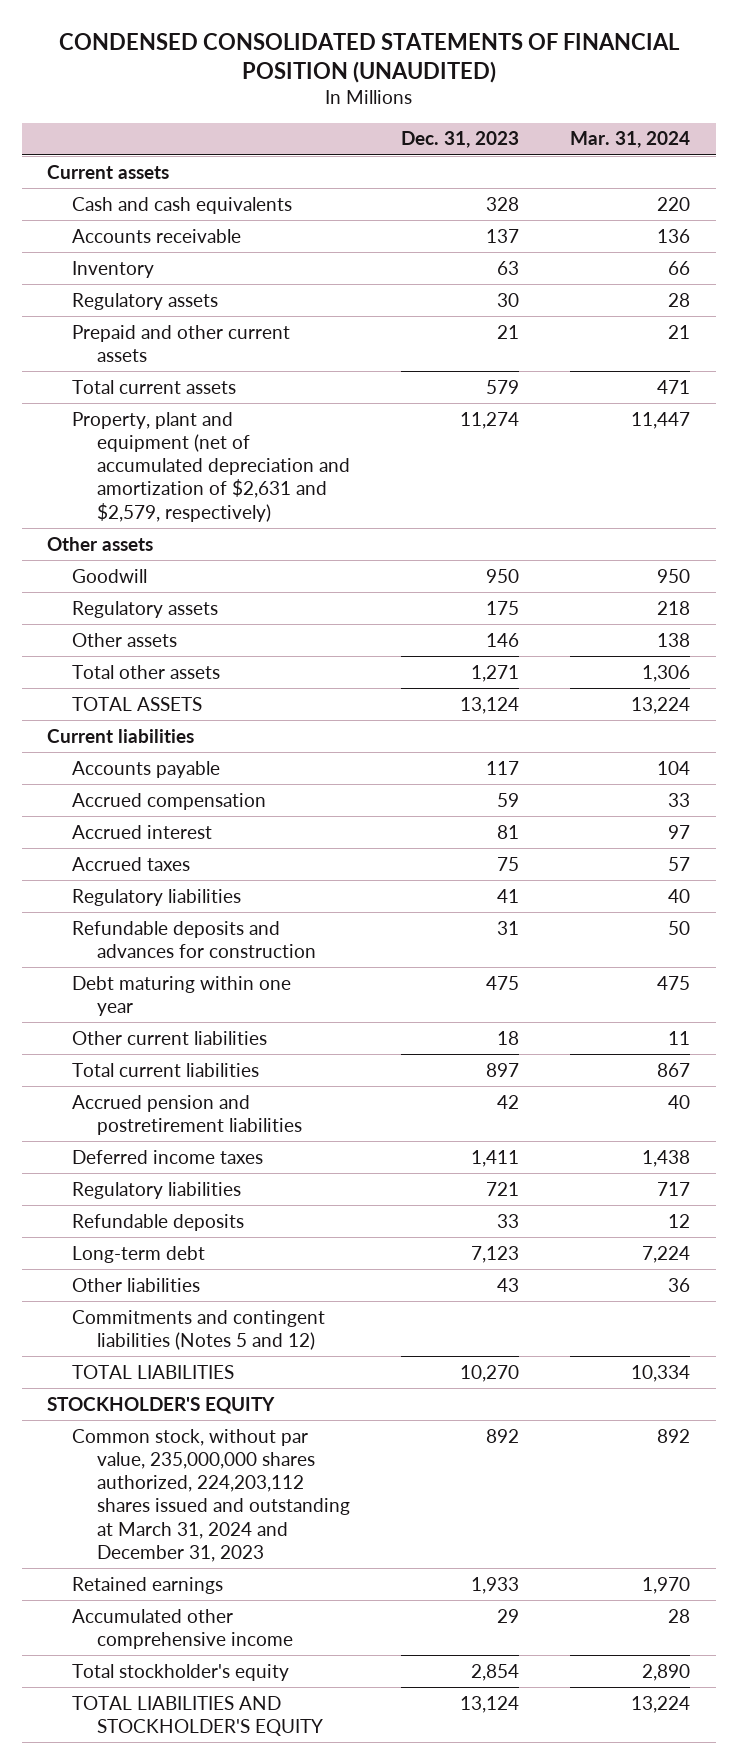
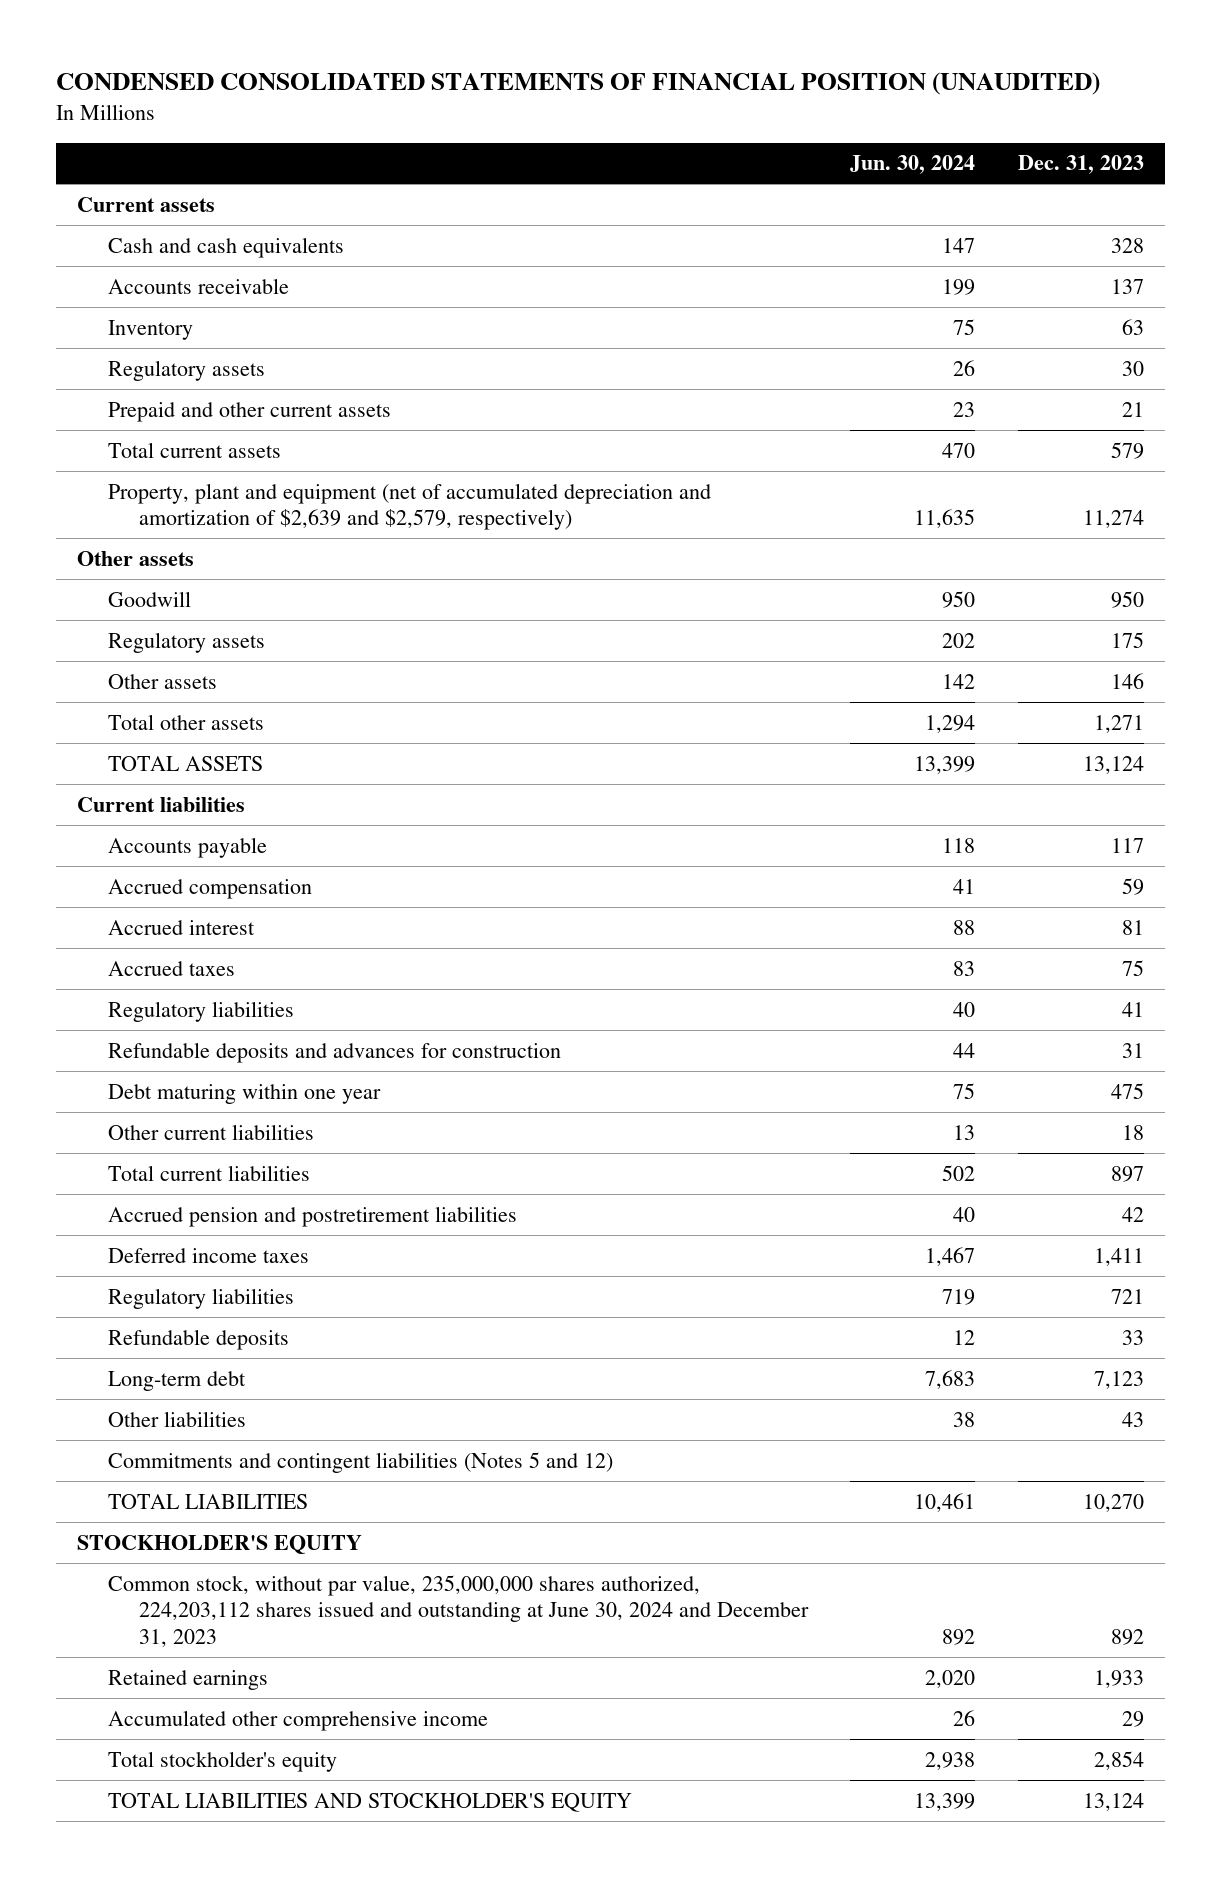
[570,131,691,149] Mar. 31, 2024 -> none
none -> [850,155,976,175] Jun. 30, 2024
[72,411,351,522] Property, plant and equipment (net of accumulated depreciation and amortization of $2,631 and $2,579, respectively) -> [108,482,712,531] Property, plant and equipment (net of accumulated depreciation and amortization of $2,639 and $2,579, respectively)
[72,1428,351,1562] Common stock, without par value, 235,000,000 shares authorized, 224,203,112 shares issued and outstanding at March 31, 2024 and December 31, 2023 -> [108,1574,810,1647] Common stock, without par value, 235,000,000 shares authorized, 224,203,112 shares issued and outstanding at June 30, 2024 and December 31, 2023

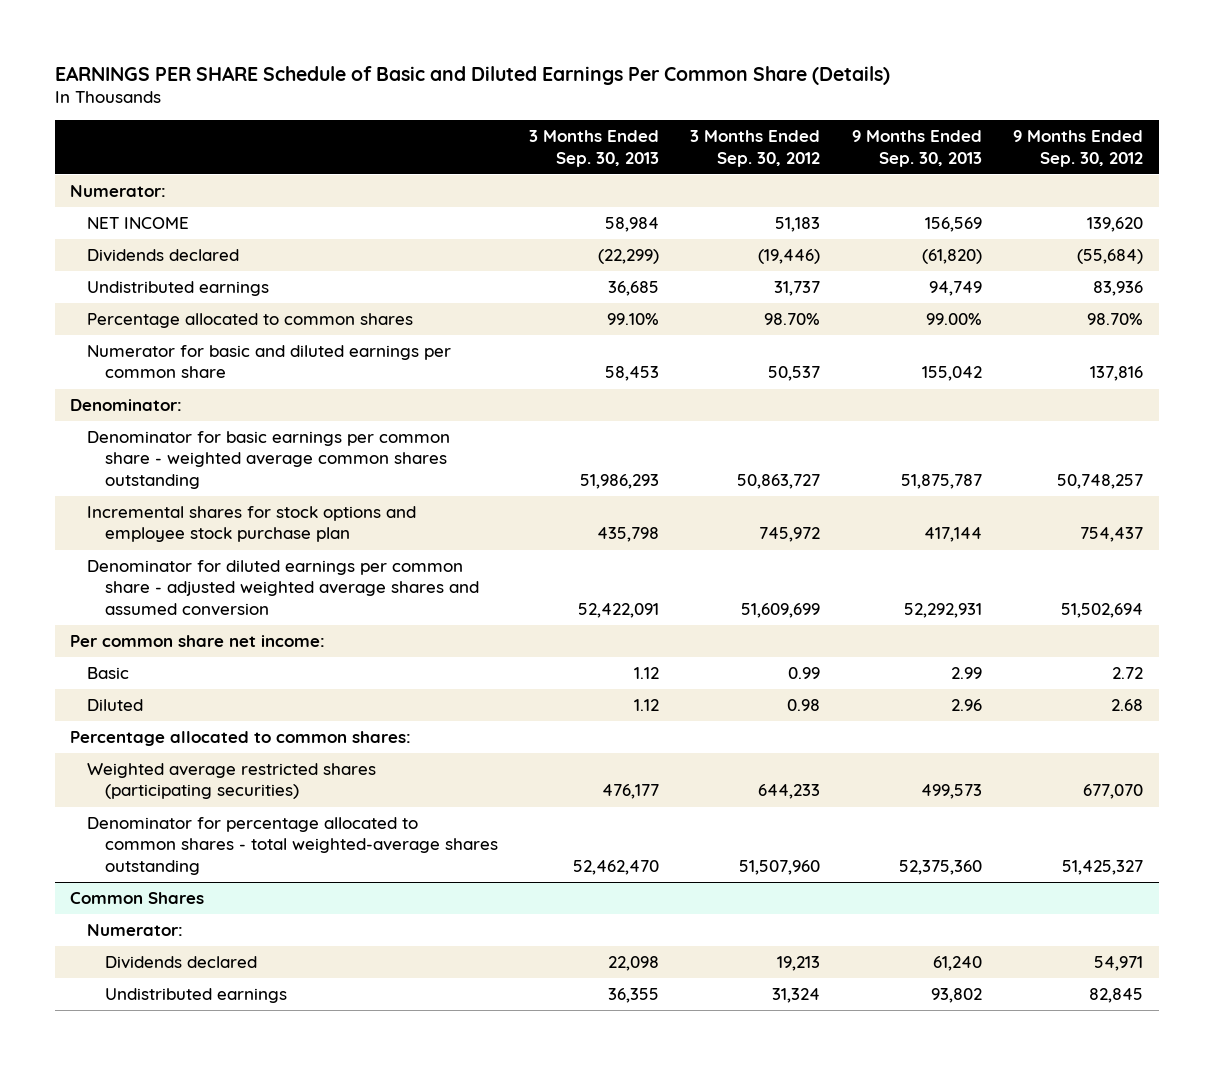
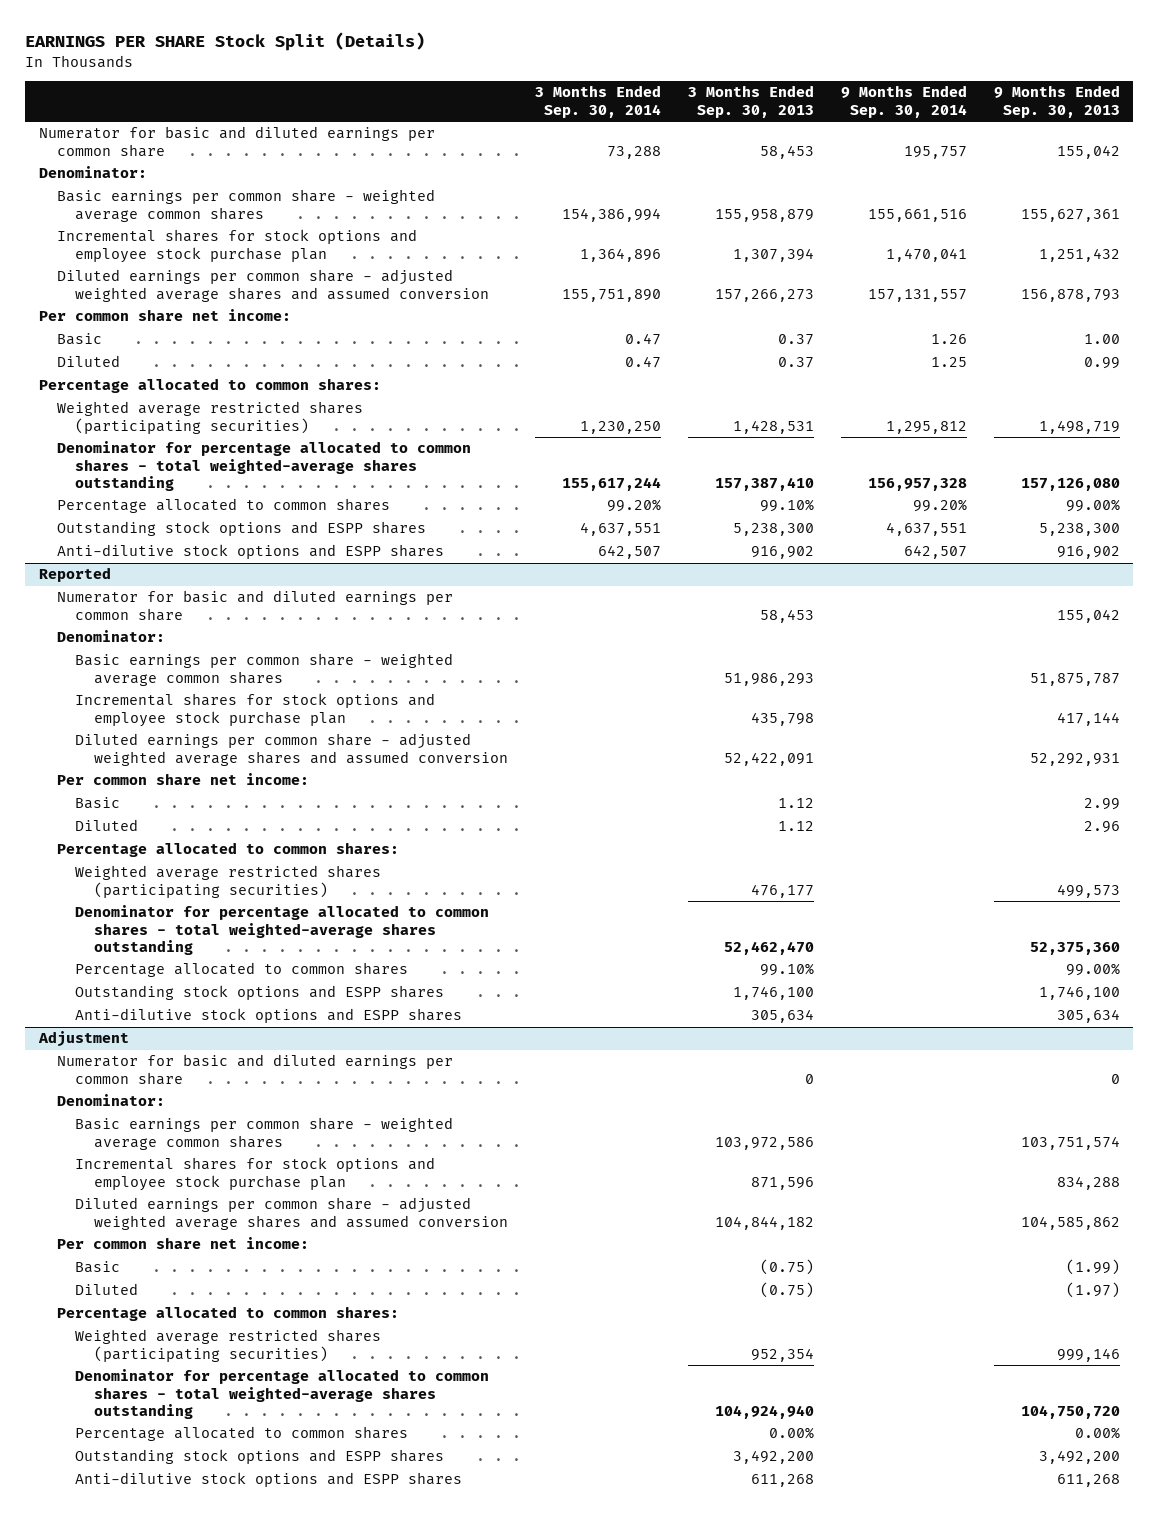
[54,65,890,85] EARNINGS PER SHARE Schedule of Basic and Diluted Earnings Per Common Share (Details) -> [25,32,426,52] EARNINGS PER SHARE Stock Split (Details)
[690,130,821,167] 3 Months Ended Sep. 30, 2012 -> none
[1013,130,1144,167] 9 Months Ended Sep. 30, 2012 -> none
none -> [534,85,661,118] 3 Months Ended Sep. 30, 2014
none -> [840,85,967,118] 9 Months Ended Sep. 30, 2014
[70,185,167,198] Numerator: -> none
[87,217,190,230] NET INCOME -> none
[87,249,240,263] Dividends declared -> none
[87,281,270,297] Undistributed earnings -> none
none -> [38,126,435,157] Numerator for basic and diluted earnings per common share
none -> [38,166,147,179] Denominator:
none -> [57,189,436,222] Basic earnings per common share - weighted average common shares
none -> [57,229,418,263] Incremental shares for stock options and employee stock purchase plan
none -> [57,269,490,302] Diluted earnings per common share - adjusted weighted average shares and assumed conversion
none -> [38,309,291,322] Per common share net income:
none -> [57,333,103,346] Basic
none -> [57,355,121,368] Diluted
none -> [38,378,381,394] Percentage allocated to common shares:
none -> [57,401,364,434] Weighted average restricted shares (participating securities)
none -> [57,441,472,491] Denominator for percentage allocated to common shares - total weighted-average shares outstanding
none -> [57,521,427,537] Outstanding stock options and ESPP shares
none -> [57,544,445,560] Anti-dilutive stock options and ESPP shares
none -> [38,567,111,583] Reported
[87,431,451,489] Denominator for basic earnings per common share - weighted average common shares outstanding -> [75,653,454,686] Basic earnings per common share - weighted average common shares
[87,560,479,616] Denominator for diluted earnings per common share - adjusted weighted average shares and assumed conversion -> [75,733,508,766] Diluted earnings per common share - adjusted weighted average shares and assumed conversion
[70,892,205,905] Common Shares -> none
[87,924,184,937] Numerator: -> none
[104,956,257,970] Dividends declared -> none
[104,988,287,1004] Undistributed earnings -> none
none -> [75,962,409,978] Percentage allocated to common shares
none -> [75,985,445,1001] Outstanding stock options and ESPP shares
none -> [75,1008,463,1024] Anti-dilutive stock options and ESPP shares
none -> [37,1031,129,1048] Adjustment
none -> [57,1054,454,1085] Numerator for basic and diluted earnings per common share
none -> [57,1094,166,1107] Denominator:
none -> [75,1117,454,1150] Basic earnings per common share - weighted average common shares
none -> [75,1157,436,1191] Incremental shares for stock options and employee stock purchase plan
none -> [75,1197,508,1230] Diluted earnings per common share - adjusted weighted average shares and assumed conversion
none -> [57,1237,310,1250] Per common share net income:
none -> [75,1261,121,1274] Basic
none -> [75,1283,139,1296] Diluted
none -> [57,1306,400,1322] Percentage allocated to common shares:
none -> [75,1329,382,1362] Weighted average restricted shares (participating securities)
none -> [75,1369,490,1419] Denominator for percentage allocated to common shares - total weighted-average shares outstanding
none -> [75,1426,409,1442] Percentage allocated to common shares
none -> [75,1449,445,1465] Outstanding stock options and ESPP shares
none -> [75,1472,463,1488] Anti-dilutive stock options and ESPP shares

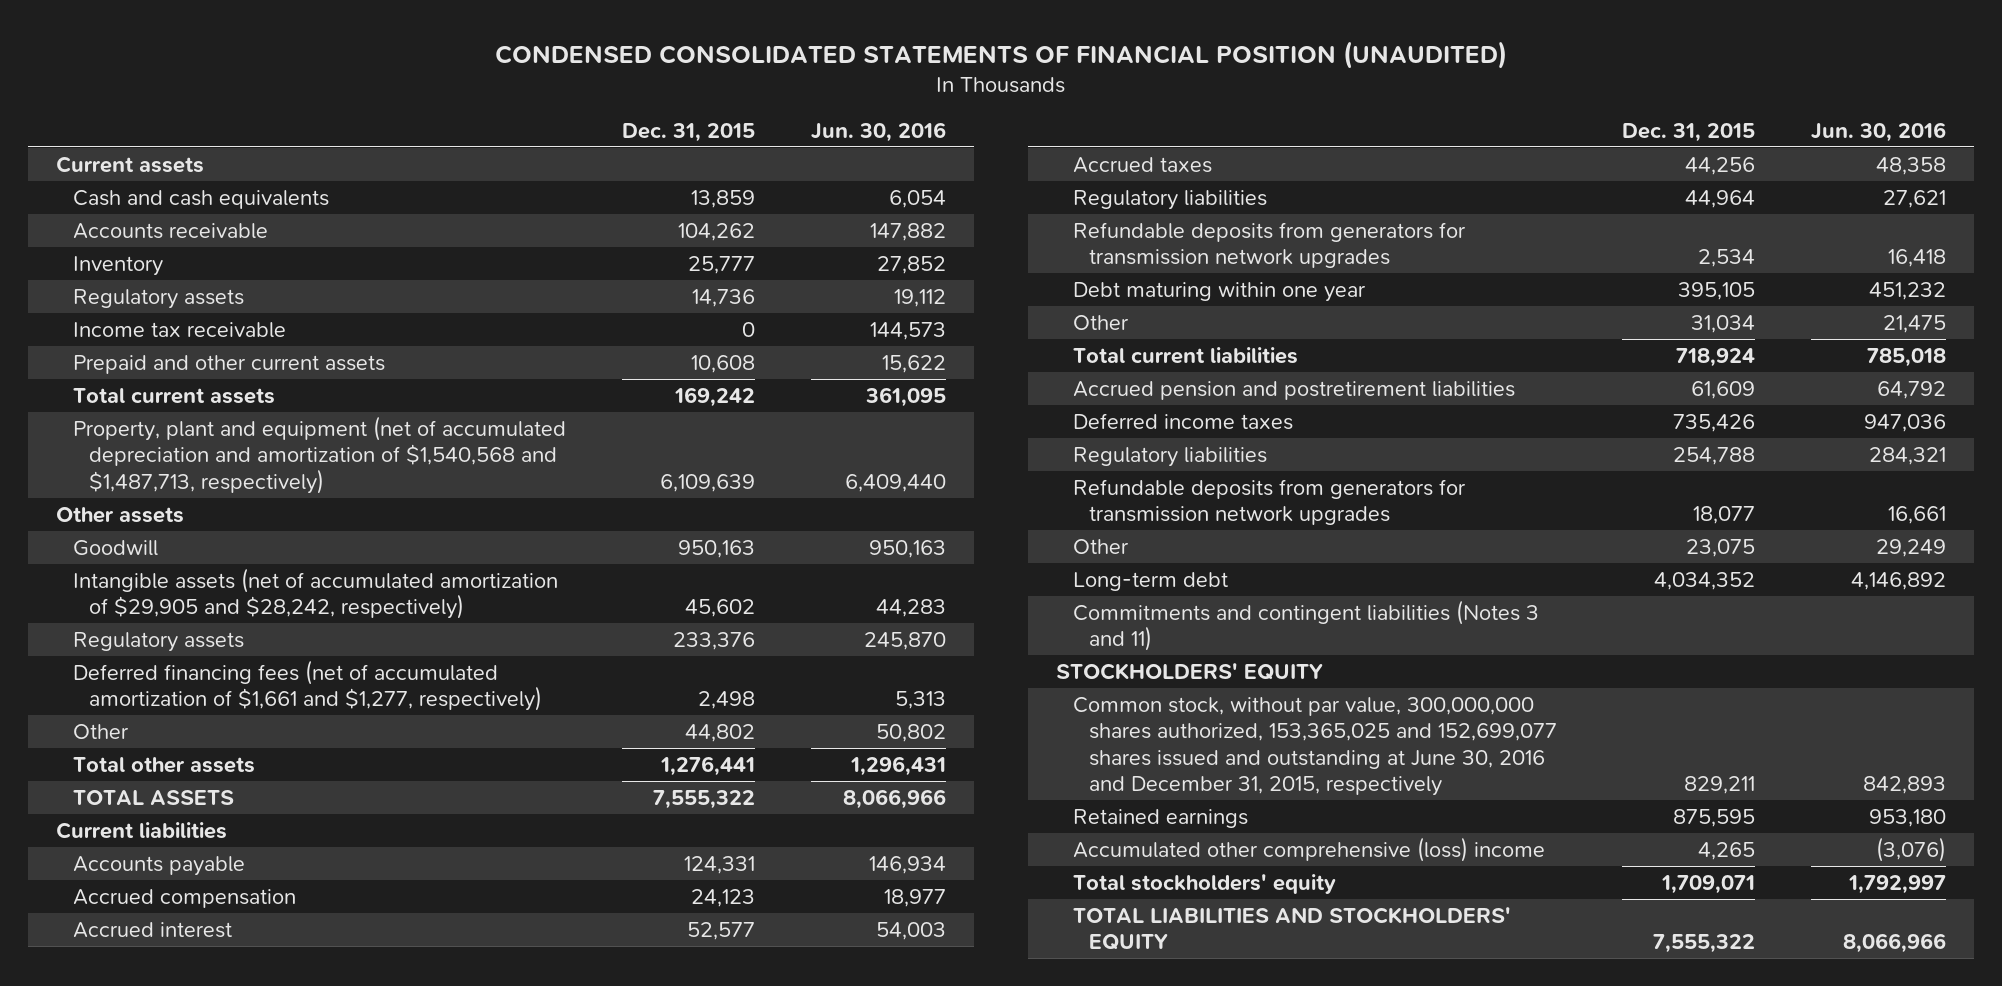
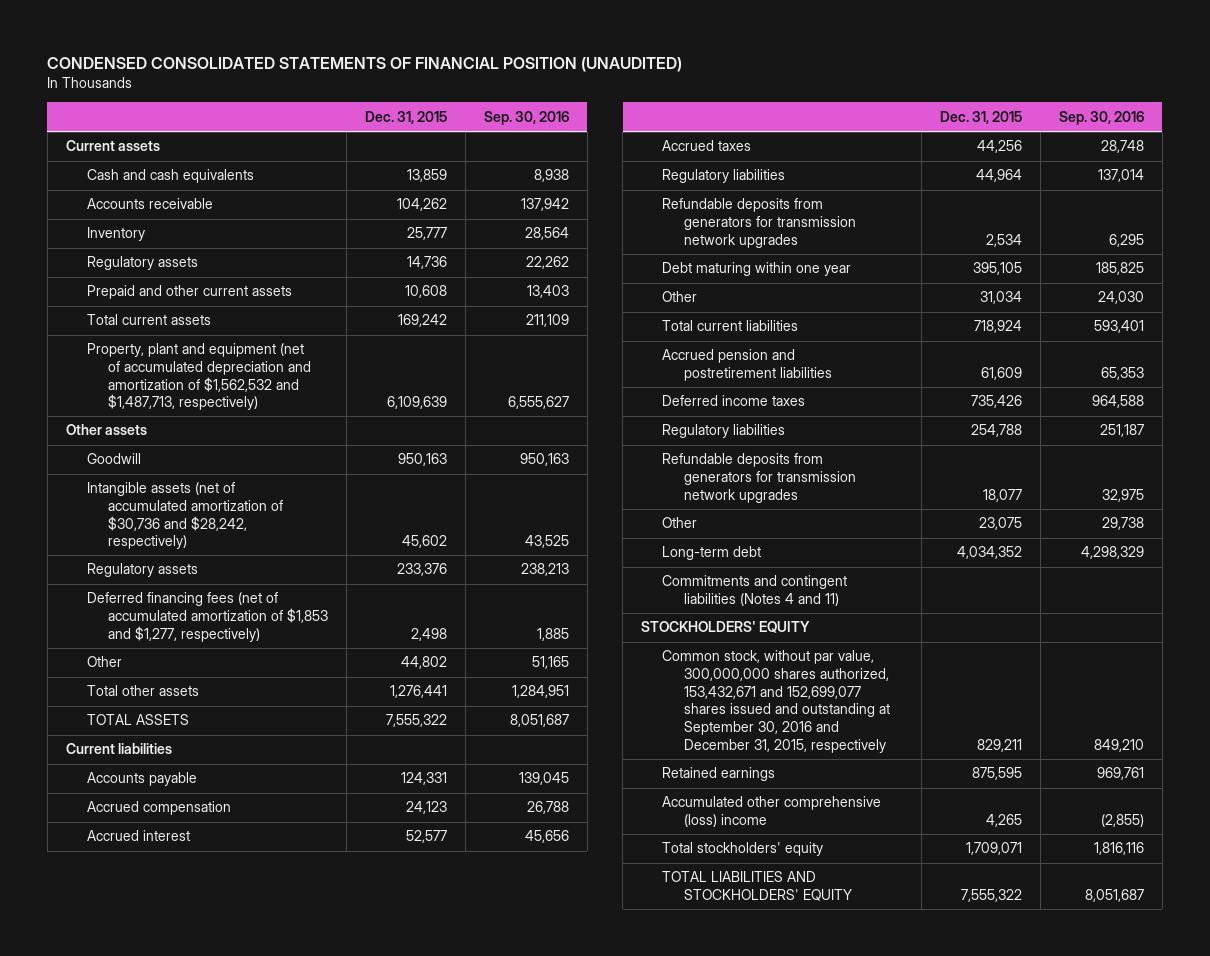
[810,121,946,142] Jun. 30, 2016 -> none
none -> [483,110,569,125] Sep. 30, 2016
[72,321,286,338] Income tax receivable -> none
[72,415,566,494] Property, plant and equipment (net of accumulated depreciation and amortization of $1,540,568 and $1,487,713, respectively) -> [87,343,312,411] Property, plant and equipment (net of accumulated depreciation and amortization of $1,562,532 and $1,487,713, respectively)
[72,567,558,620] Intangible assets (net of accumulated amortization of $29,905 and $28,242, respectively) -> [87,482,284,550] Intangible assets (net of accumulated amortization of $30,736 and $28,242, respectively)
[72,659,543,712] Deferred financing fees (net of accumulated amortization of $1,661 and $1,277, respectively) -> [87,592,329,642] Deferred financing fees (net of accumulated amortization of $1,853 and $1,277, respectively)
[1072,599,1539,652] Commitments and contingent liabilities (Notes 3 and 11) -> [662,575,848,607] Commitments and contingent liabilities (Notes 4 and 11)
[1072,696,1558,797] Common stock, without par value, 300,000,000 shares authorized, 153,365,025 and 152,699,077 shares issued and outstanding at June 30, 2016 and December 31, 2015, respectively -> [662,650,890,753] Common stock, without par value, 300,000,000 shares authorized, 153,432,671 and 152,699,077 shares issued and outstanding at September 30, 2016 and December 31, 2015, respectively

